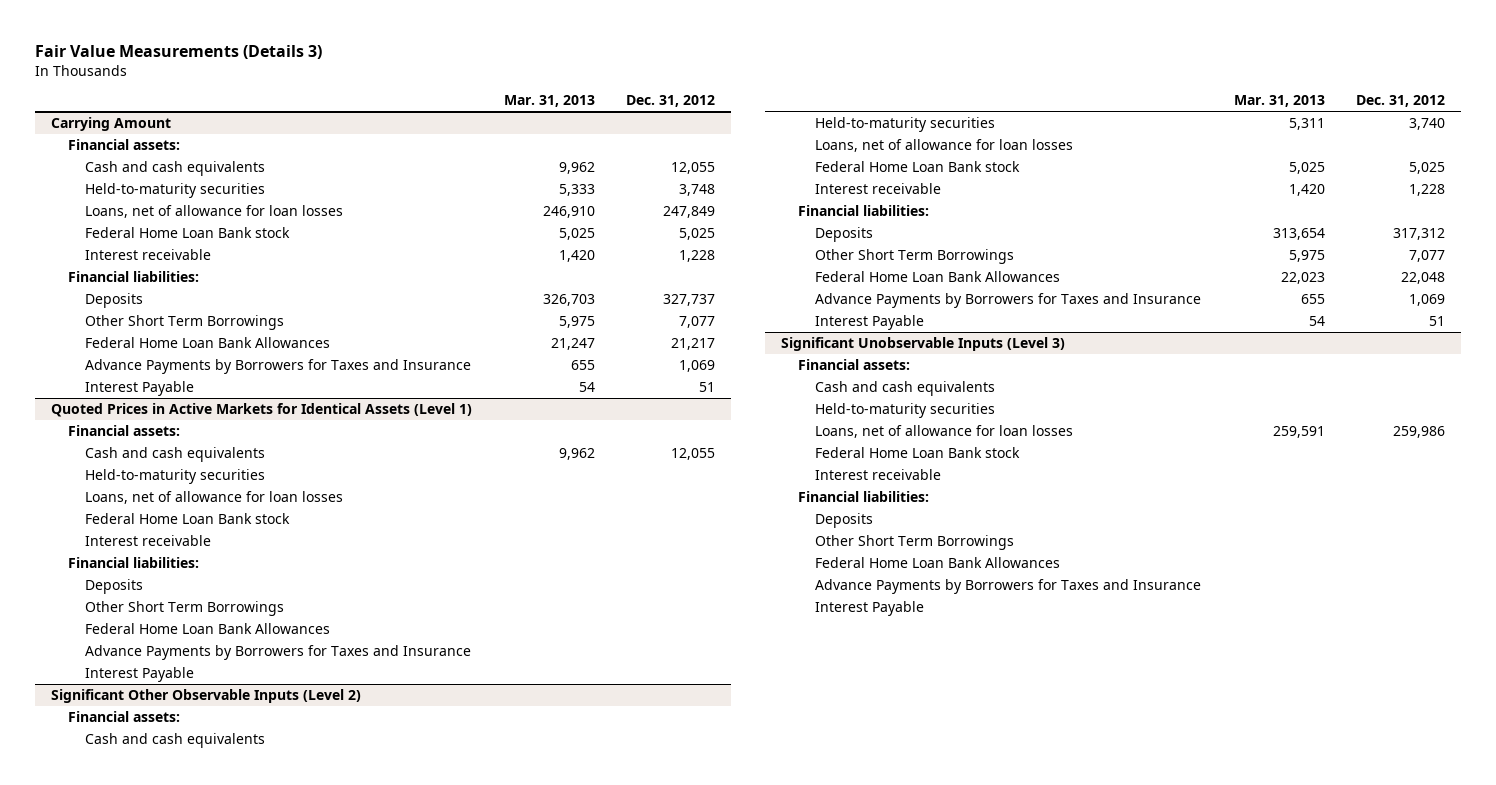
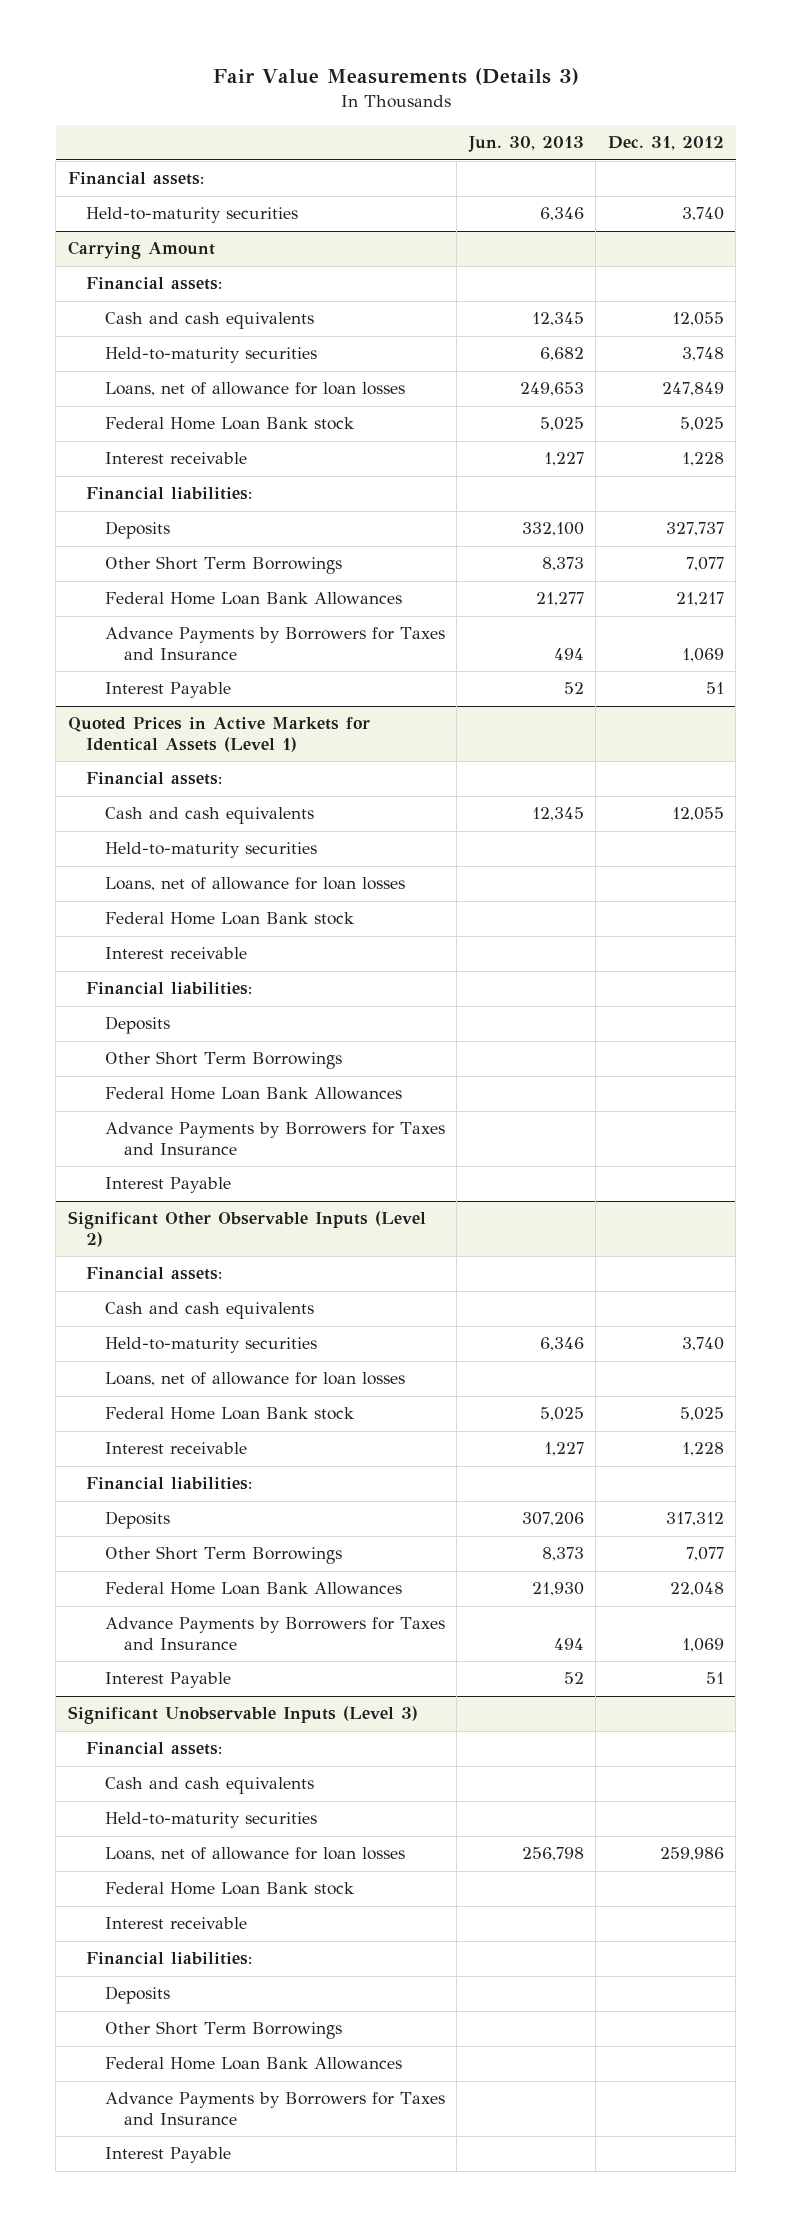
[503,95,595,108] Mar. 31, 2013 -> none
none -> [467,136,584,153] Jun. 30, 2013
none -> [67,172,204,186] Financial assets:
none -> [86,207,299,224] Held-to-maturity securities

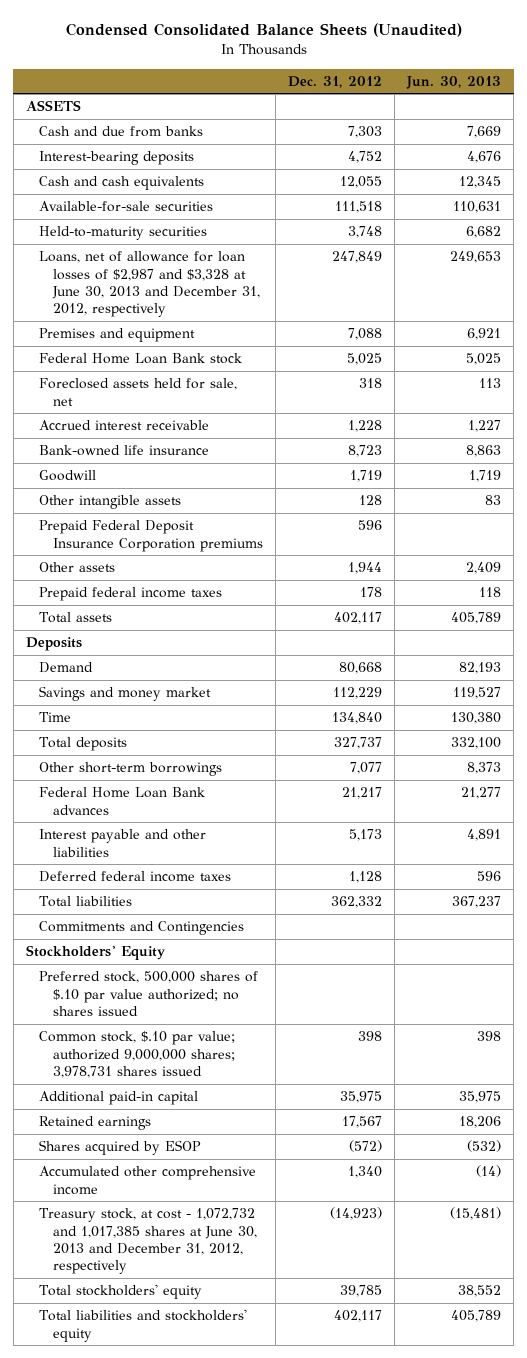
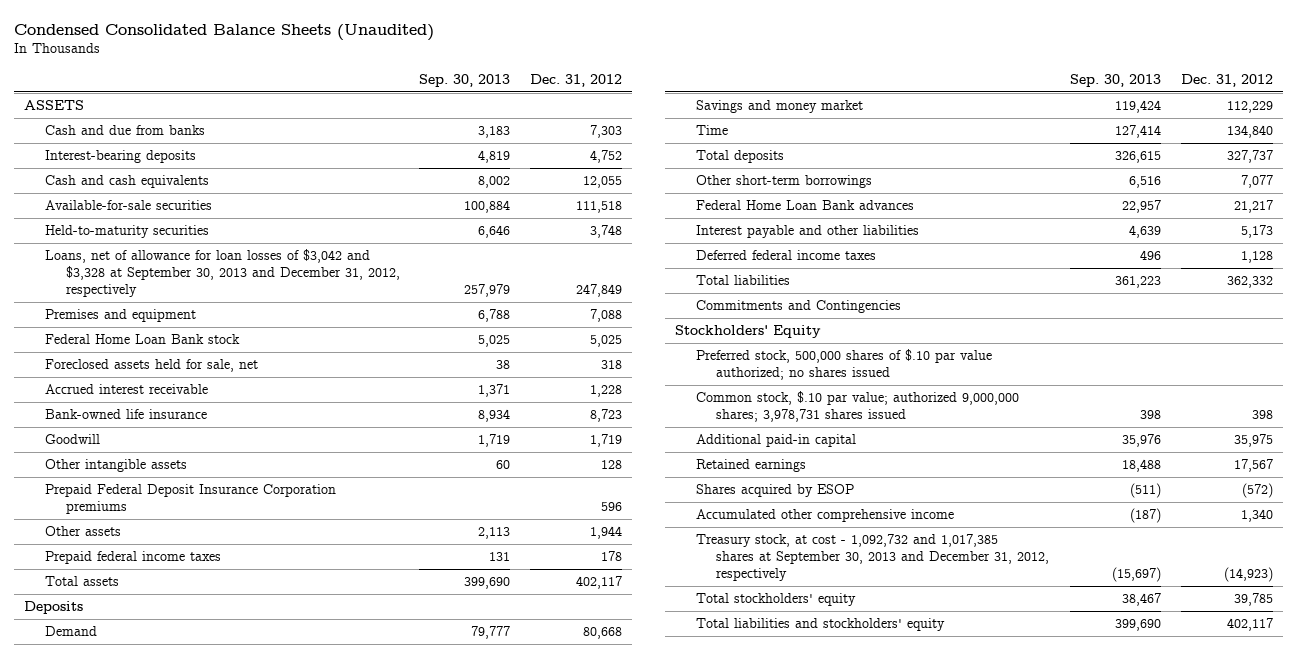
[406,75,502,89] Jun. 30, 2013 -> none
none -> [419,73,511,87] Sep. 30, 2013
[39,251,260,318] Loans, net of allowance for loan losses of $2,987 and $3,328 at June 30, 2013 and December 31, 2012, respectively -> [44,249,400,298] Loans, net of allowance for loan losses of $3,042 and $3,328 at September 30, 2013 and December 31, 2012, respectively
[39,1208,257,1275] Treasury stock, at cost - 1,072,732 and 1,017,385 shares at June 30, 2013 and December 31, 2012, respectively -> [695,534,1050,582] Treasury stock, at cost - 1,092,732 and 1,017,385 shares at September 30, 2013 and December 31, 2012, respectively

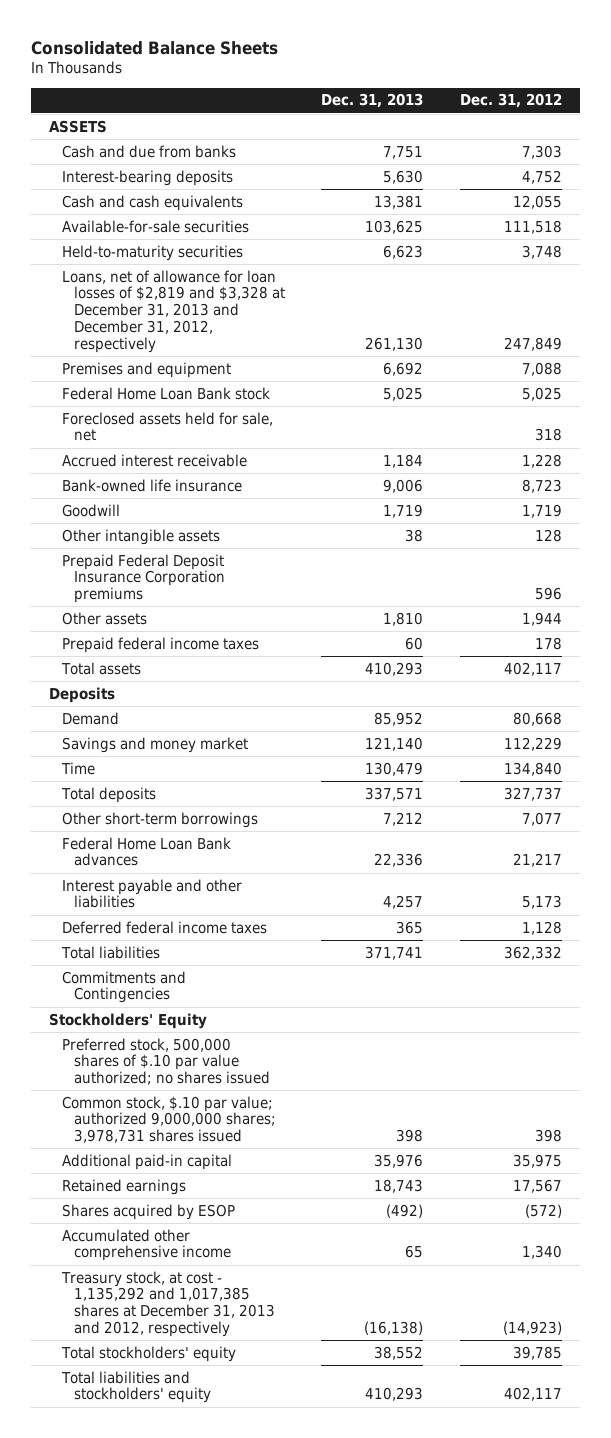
[14,24,435,42] Condensed Consolidated Balance Sheets (Unaudited) -> [31,40,279,55] Consolidated Balance Sheets
[419,73,511,87] Sep. 30, 2013 -> none
none -> [321,93,424,109] Dec. 31, 2013
[44,249,400,298] Loans, net of allowance for loan losses of $3,042 and $3,328 at September 30, 2013 and December 31, 2012, respectively -> [61,269,286,353] Loans, net of allowance for loan losses of $2,819 and $3,328 at December 31, 2013 and December 31, 2012, respectively
[695,534,1050,582] Treasury stock, at cost - 1,092,732 and 1,017,385 shares at September 30, 2013 and December 31, 2012, respectively -> [60,1270,276,1337] Treasury stock, at cost - 1,135,292 and 1,017,385 shares at December 31, 2013 and 2012, respectively

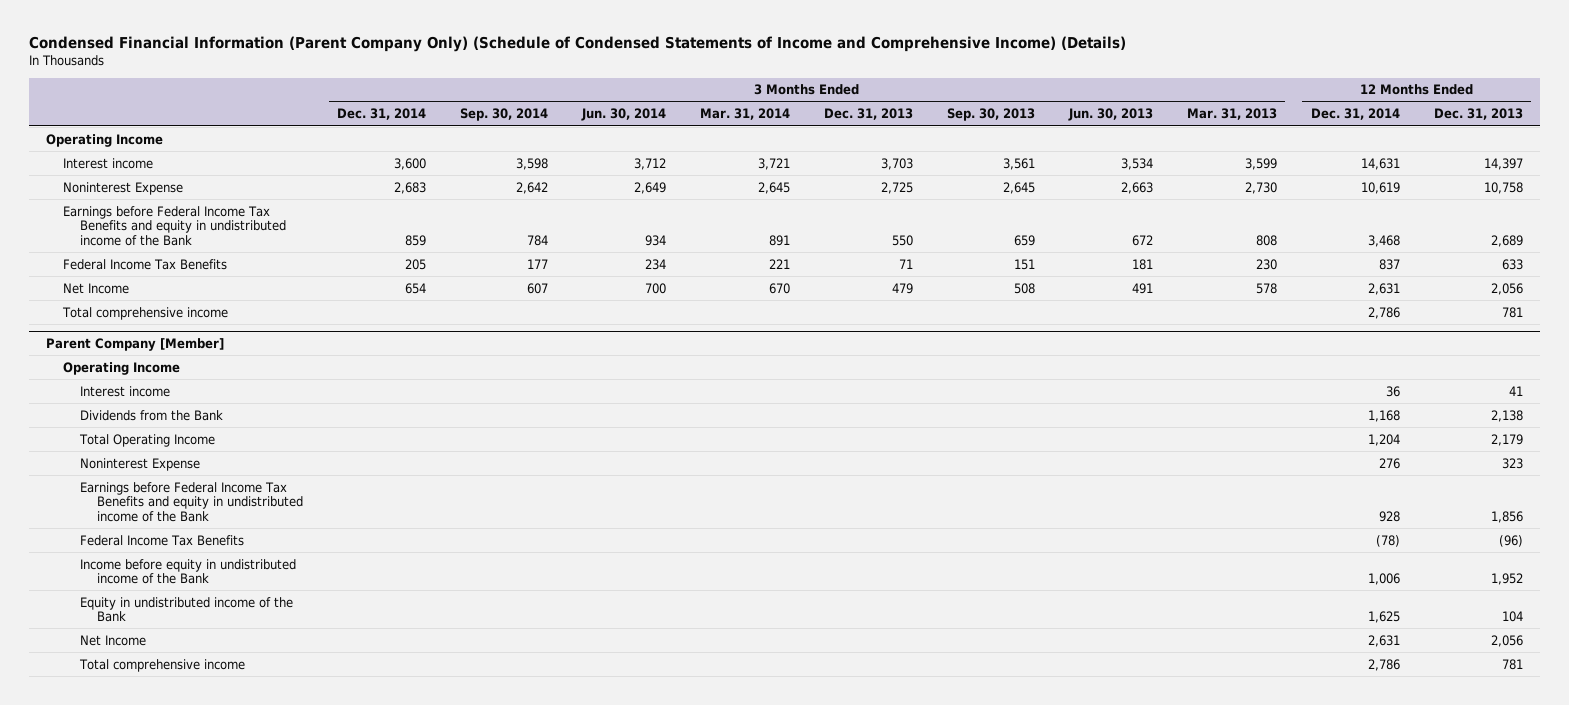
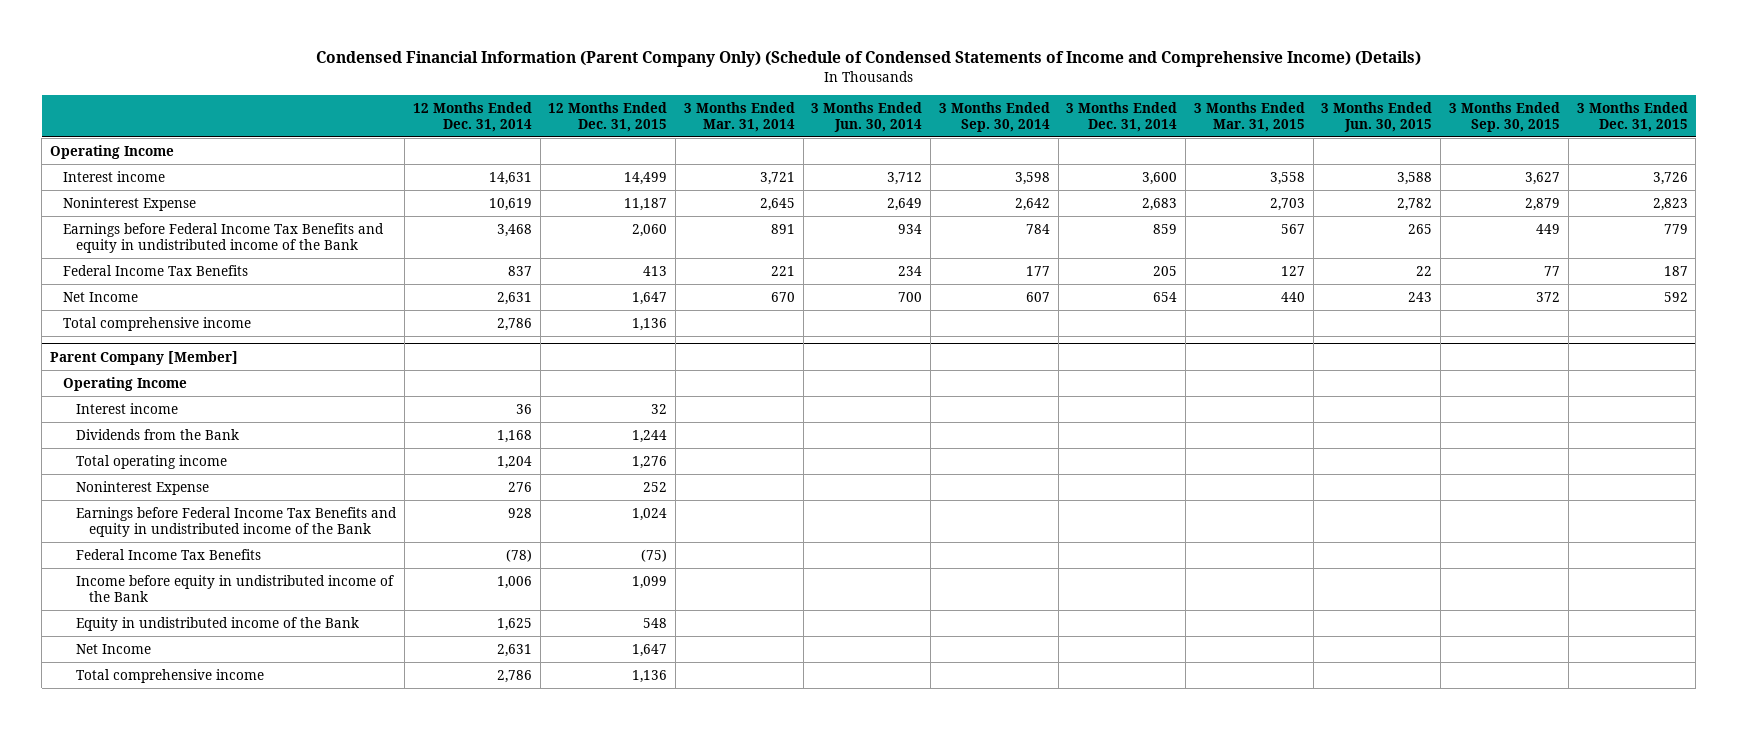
[824,108,914,121] Dec. 31, 2013 -> none
[947,108,1036,122] Sep. 30, 2013 -> none
[1068,108,1154,122] Jun. 30, 2013 -> none
[1186,108,1277,121] Mar. 31, 2013 -> none
[1433,108,1523,121] Dec. 31, 2013 -> none
none -> [548,102,668,132] 12 Months Ended Dec. 31, 2015
none -> [1193,102,1305,132] 3 Months Ended Mar. 31, 2015
none -> [1321,102,1433,132] 3 Months Ended Jun. 30, 2015
none -> [1448,102,1560,132] 3 Months Ended Sep. 30, 2015
none -> [1576,102,1688,132] 3 Months Ended Dec. 31, 2015
[79,433,216,447] Total Operating Income -> [76,454,228,469] Total operating income

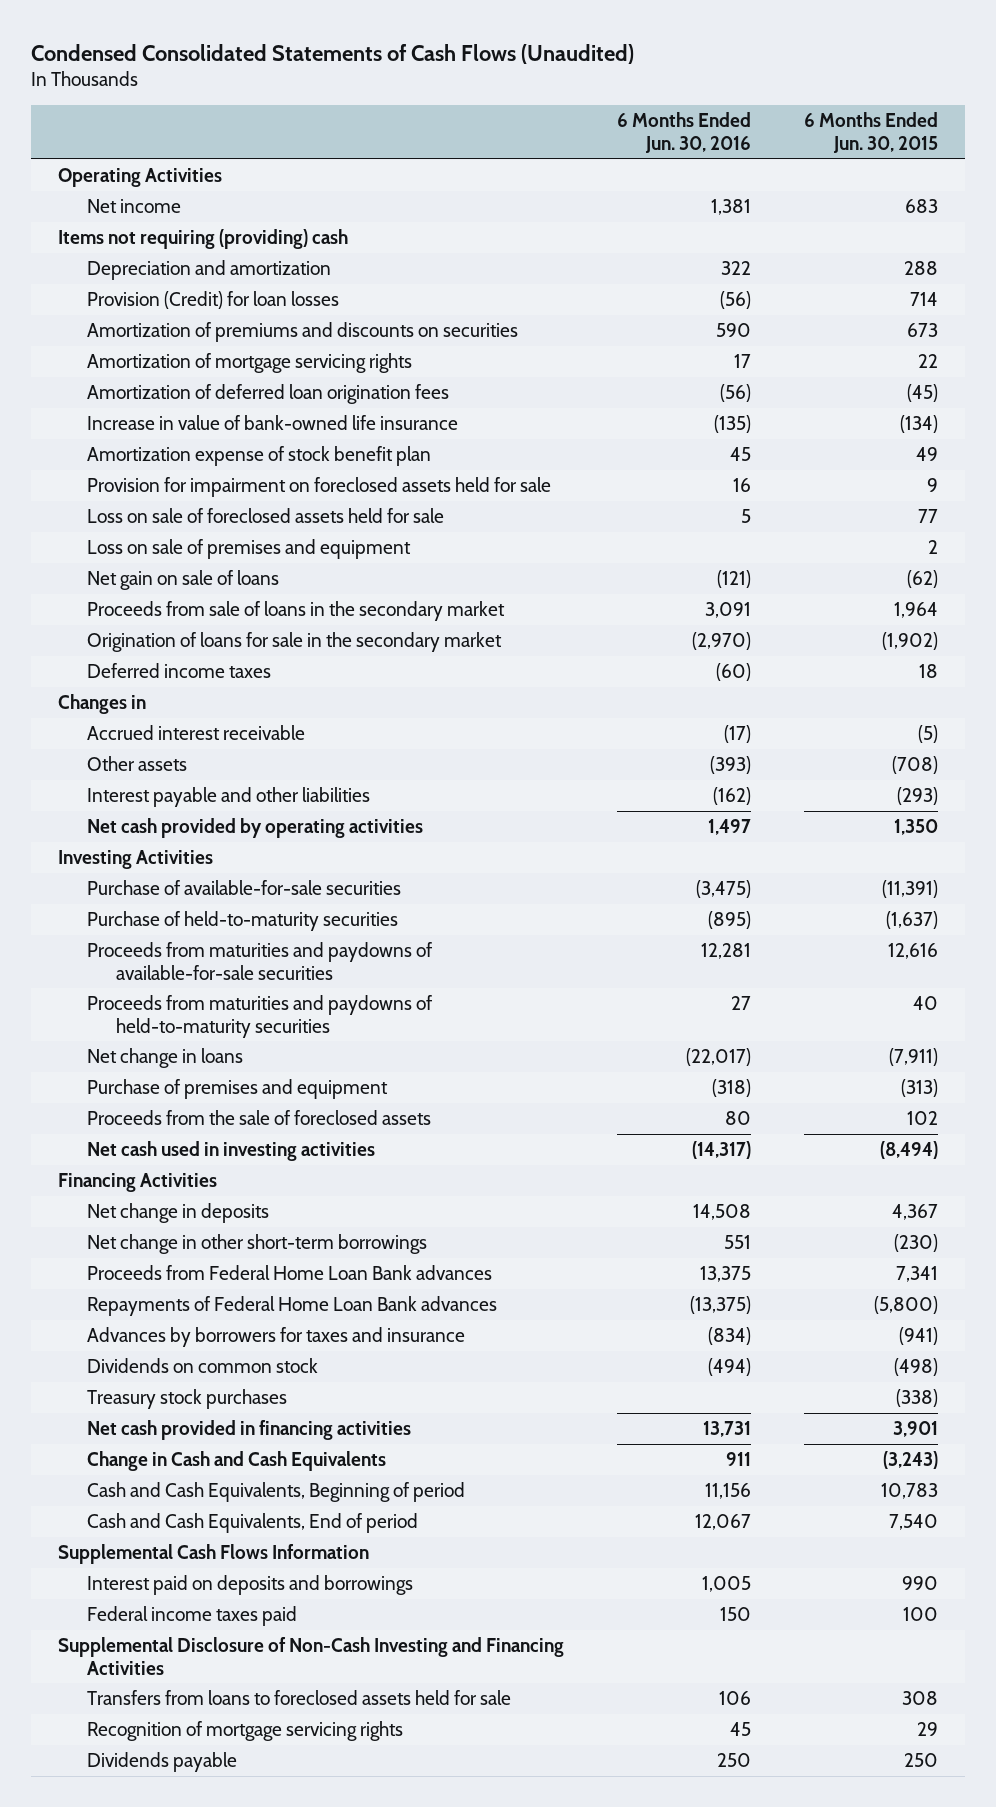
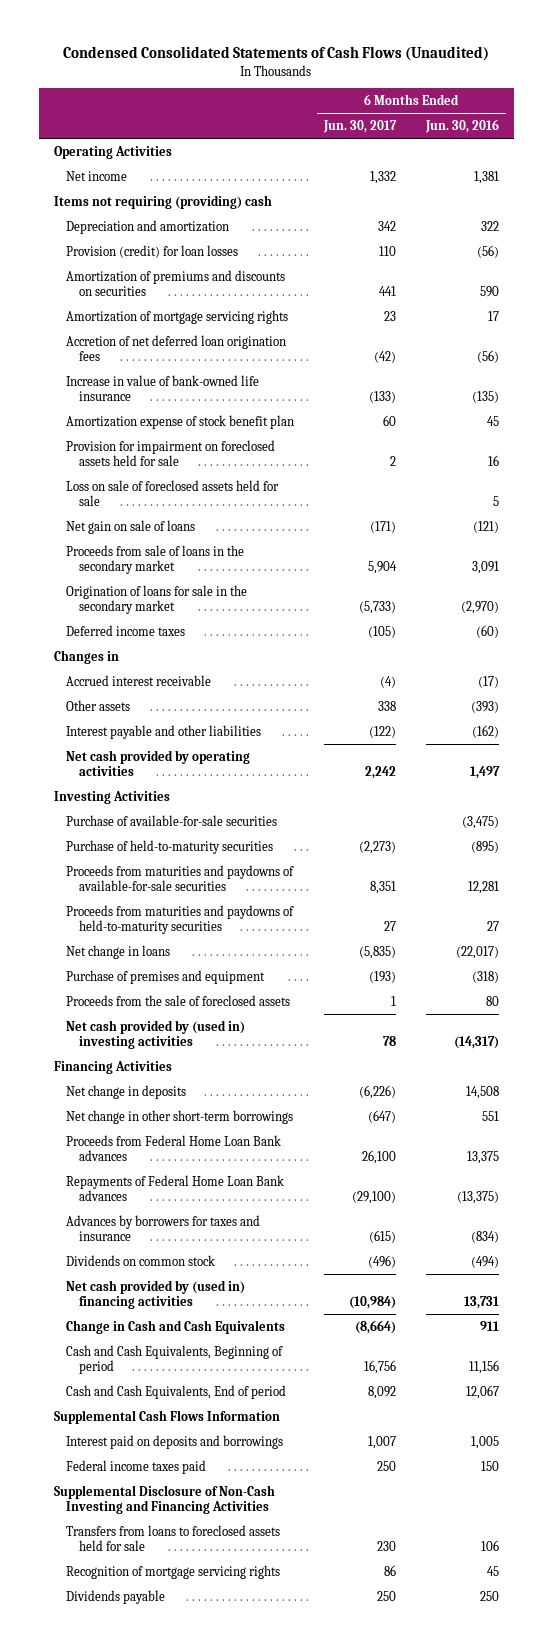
[804,112,939,153] 6 Months Ended Jun. 30, 2015 -> none
none -> [323,120,398,134] Jun. 30, 2017
[86,291,339,310] Provision (Credit) for loan losses -> [66,244,239,258] Provision (credit) for loan losses
[86,384,449,405] Amortization of deferred loan origination fees -> [66,334,287,362] Accretion of net deferred loan origination fees
[86,539,411,560] Loss on sale of premises and equipment -> none
[86,1141,375,1162] Net cash used in investing activities -> [66,1019,246,1050] Net cash provided by (used in) investing activities
[86,1389,287,1410] Treasury stock purchases -> none
[86,1420,411,1441] Net cash provided in financing activities -> [66,1279,246,1310] Net cash provided by (used in) financing activities

